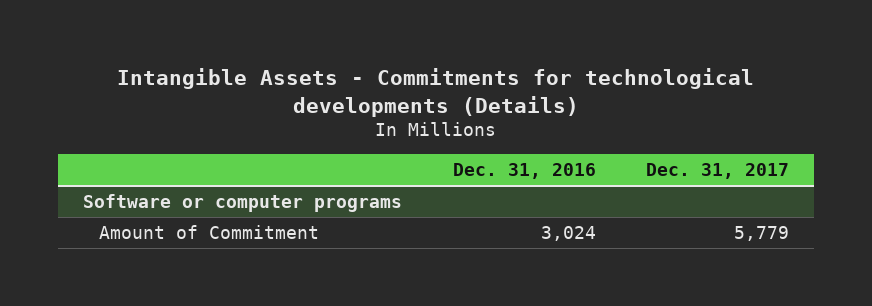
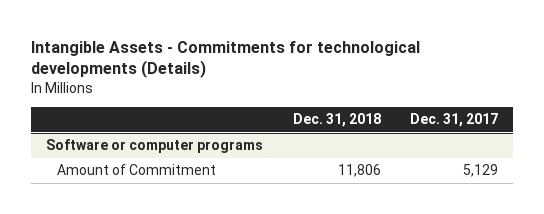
[452,163,596,180] Dec. 31, 2016 -> none
none -> [292,113,381,128] Dec. 31, 2018
[734,226,790,242] 5,779 -> [463,164,499,178] 5,129

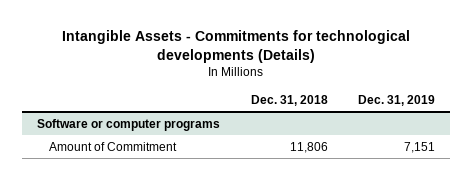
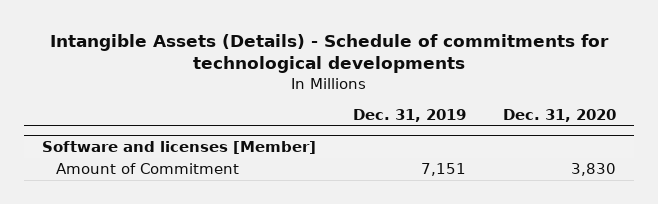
[62,29,411,63] Intangible Assets - Commitments for technological developments (Details) -> [49,33,609,74] Intangible Assets (Details) - Schedule of commitments for technological developments
[250,94,328,106] Dec. 31, 2018 -> none
none -> [502,108,616,122] Dec. 31, 2020
[37,118,221,131] Software or computer programs -> [42,140,317,154] Software and licenses [Member]

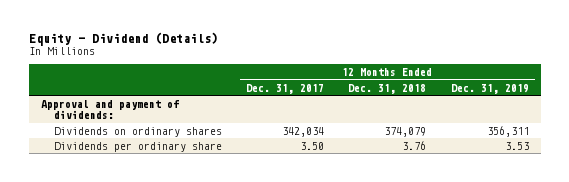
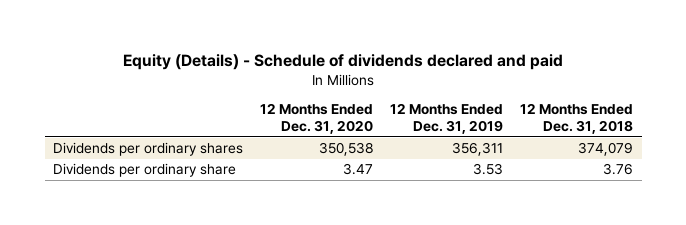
[28,31,218,46] Equity - Dividend (Details) -> [123,54,564,71] Equity (Details) - Schedule of dividends declared and paid
[246,83,325,94] Dec. 31, 2017 -> none
none -> [260,102,374,135] 12 Months Ended Dec. 31, 2020
[40,99,179,120] Approval and payment of dividends: -> none
[53,126,222,137] Dividends on ordinary shares -> [53,142,244,157] Dividends per ordinary shares

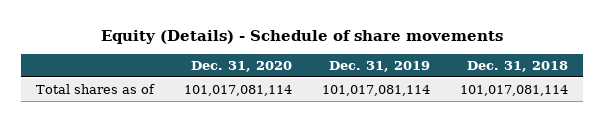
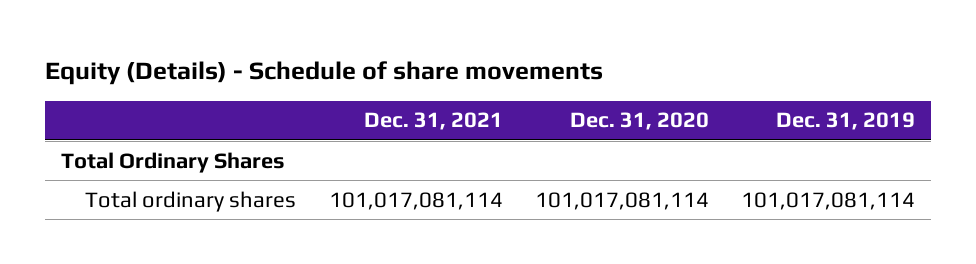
[467,61,569,73] Dec. 31, 2018 -> none
none -> [363,112,503,131] Dec. 31, 2021
none -> [61,151,286,173] Total Ordinary Shares
[36,84,156,95] Total shares as of -> [85,190,297,212] Total ordinary shares

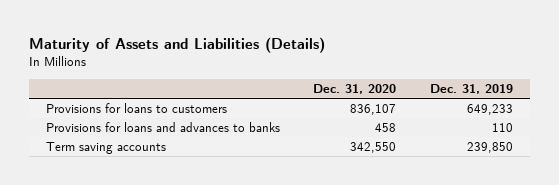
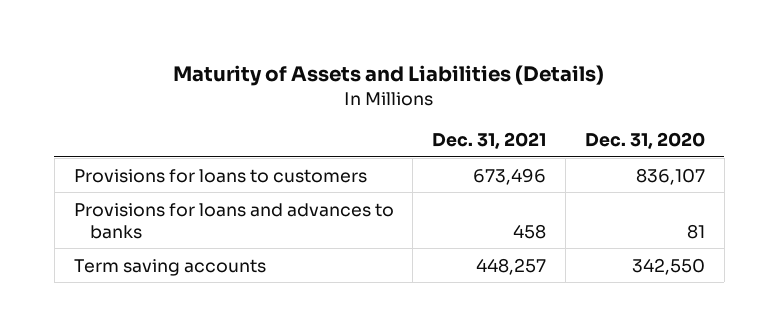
[430,84,514,95] Dec. 31, 2019 -> none
none -> [432,132,547,150] Dec. 31, 2021
[375,123,397,133] 458 -> [686,223,705,239] 81

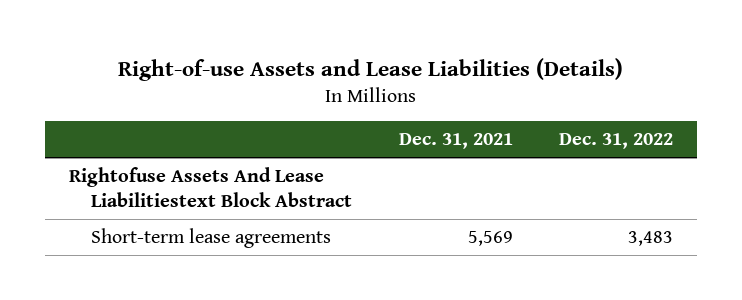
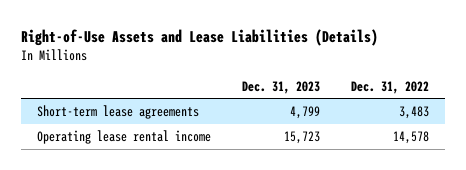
[118,57,624,81] Right-of-use Assets and Lease Liabilities (Details) -> [21,29,379,47] Right-of-Use Assets and Lease Liabilities (Details)
[398,133,513,150] Dec. 31, 2021 -> none
none -> [242,80,321,94] Dec. 31, 2023
[68,167,352,207] Rightofuse Assets And Lease Liabilitiestext Block Abstract -> none
none -> [36,130,211,145] Operating lease rental income

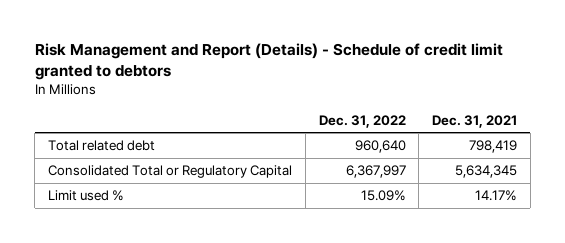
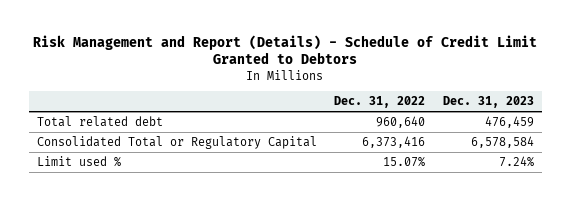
[34,43,503,81] Risk Management and Report (Details) - Schedule of credit limit granted to debtors -> [33,34,538,65] Risk Management and Report (Details) - Schedule of Credit Limit Granted to Debtors
[432,114,518,128] Dec. 31, 2021 -> none
none -> [442,96,534,109] Dec. 31, 2023
[345,165,406,179] 6,367,997 -> [362,136,426,149] 6,373,416
[360,190,406,202] 15.09% -> [383,157,426,168] 15.07%

